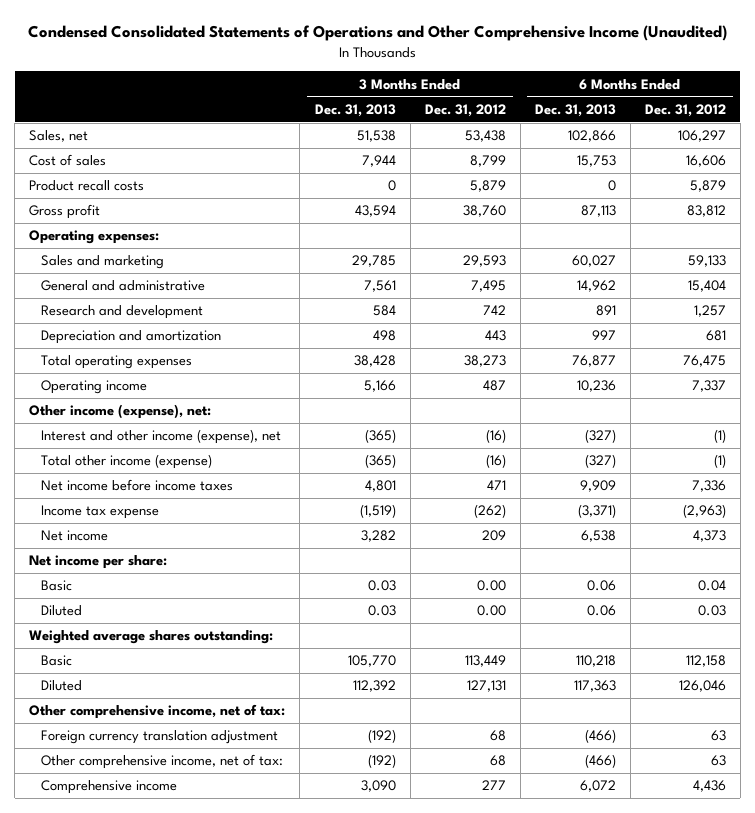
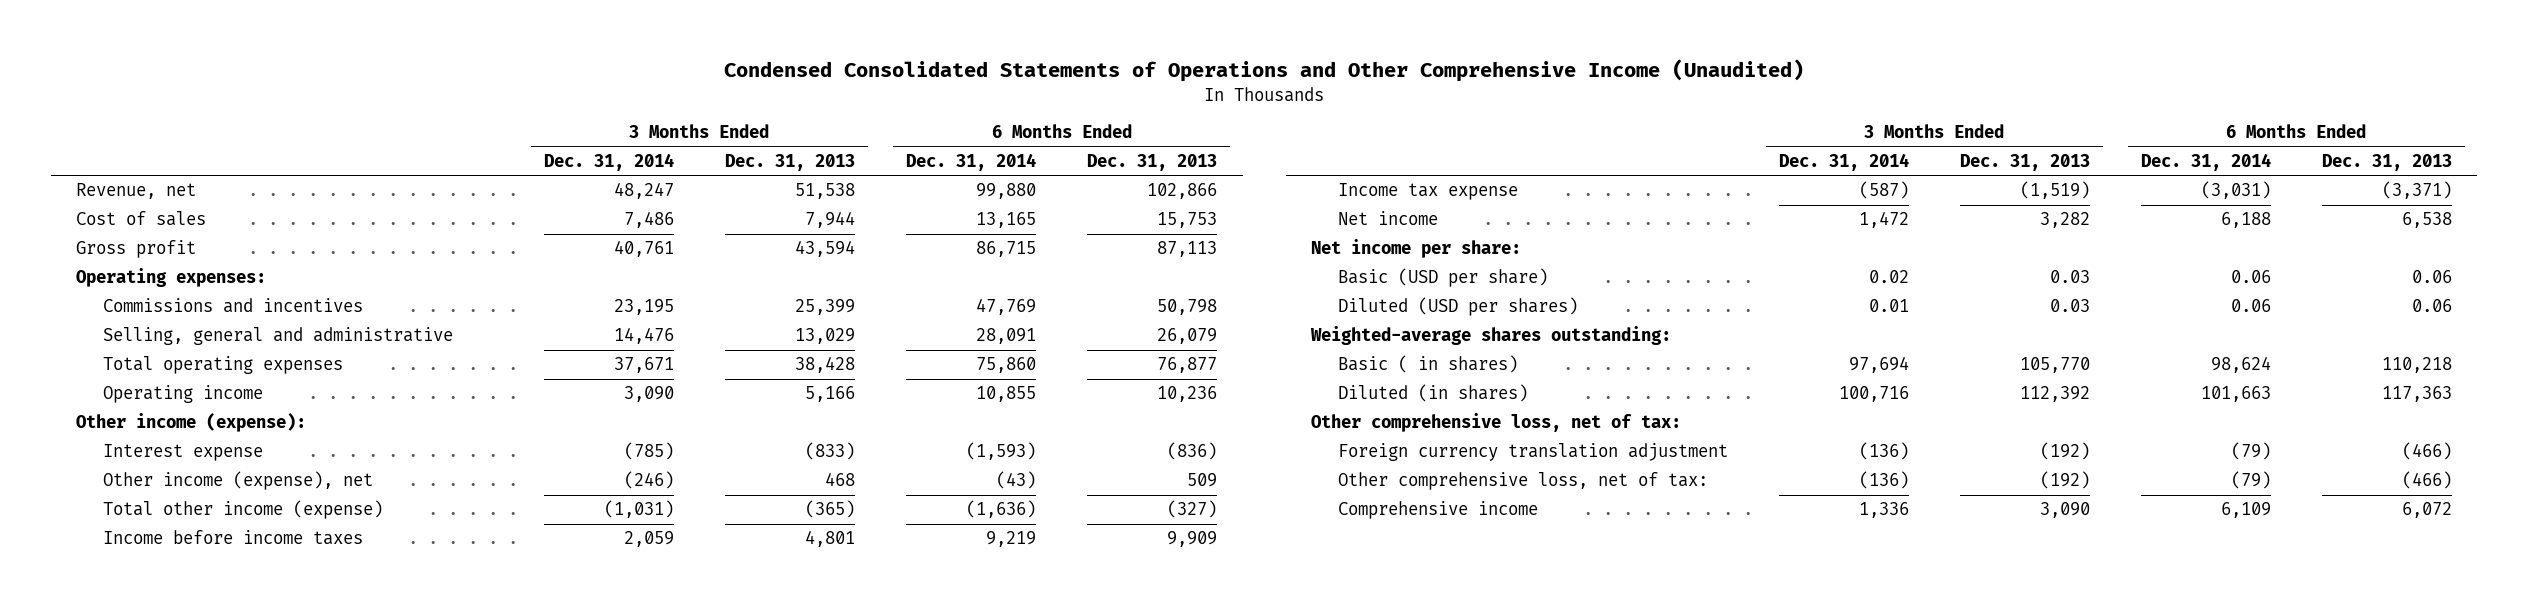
[424,103,506,117] Dec. 31, 2012 -> none
[644,103,726,117] Dec. 31, 2012 -> none
none -> [543,153,674,172] Dec. 31, 2014
none -> [906,153,1037,172] Dec. 31, 2014
[29,130,89,143] Sales, net -> [76,183,197,200] Revenue, net
[29,180,145,192] Product recall costs -> none
[41,255,165,270] Sales and marketing -> none
[41,305,204,320] Research and development -> none
[41,330,222,345] Depreciation and amortization -> none
none -> [102,298,363,314] Commissions and incentives
[41,280,206,292] General and administrative -> [102,327,453,346] Selling, general and administrative
[363,280,396,293] 7,561 -> [795,328,856,345] 13,029
[576,280,616,293] 14,962 -> [1157,328,1218,345] 26,079
[29,404,212,420] Other income (expense), net: -> [76,413,307,433] Other income (expense):
none -> [102,444,263,462] Interest expense
[41,429,282,445] Interest and other income (expense), net -> [102,471,373,491] Other income (expense), net
[364,429,396,444] (365) -> [825,472,856,487] 468
[584,429,616,444] (327) -> [1187,473,1218,488] 509
[41,479,234,492] Net income before income taxes -> [102,530,363,546] Income before income taxes
[41,580,73,592] Basic -> [1337,268,1548,288] Basic (USD per share)
[41,605,83,617] Diluted -> [1337,297,1578,317] Diluted (USD per shares)
[29,630,274,645] Weighted average shares outstanding: -> [1310,326,1672,346] Weighted-average shares outstanding:
[41,655,73,667] Basic -> [1337,355,1518,374] Basic ( in shares)
[41,680,83,692] Diluted -> [1337,384,1528,403] Diluted (in shares)
[29,704,286,720] Other comprehensive income, net of tax: -> [1311,413,1682,433] Other comprehensive loss, net of tax:
[41,754,284,770] Other comprehensive income, net of tax: -> [1337,472,1708,491] Other comprehensive loss, net of tax:

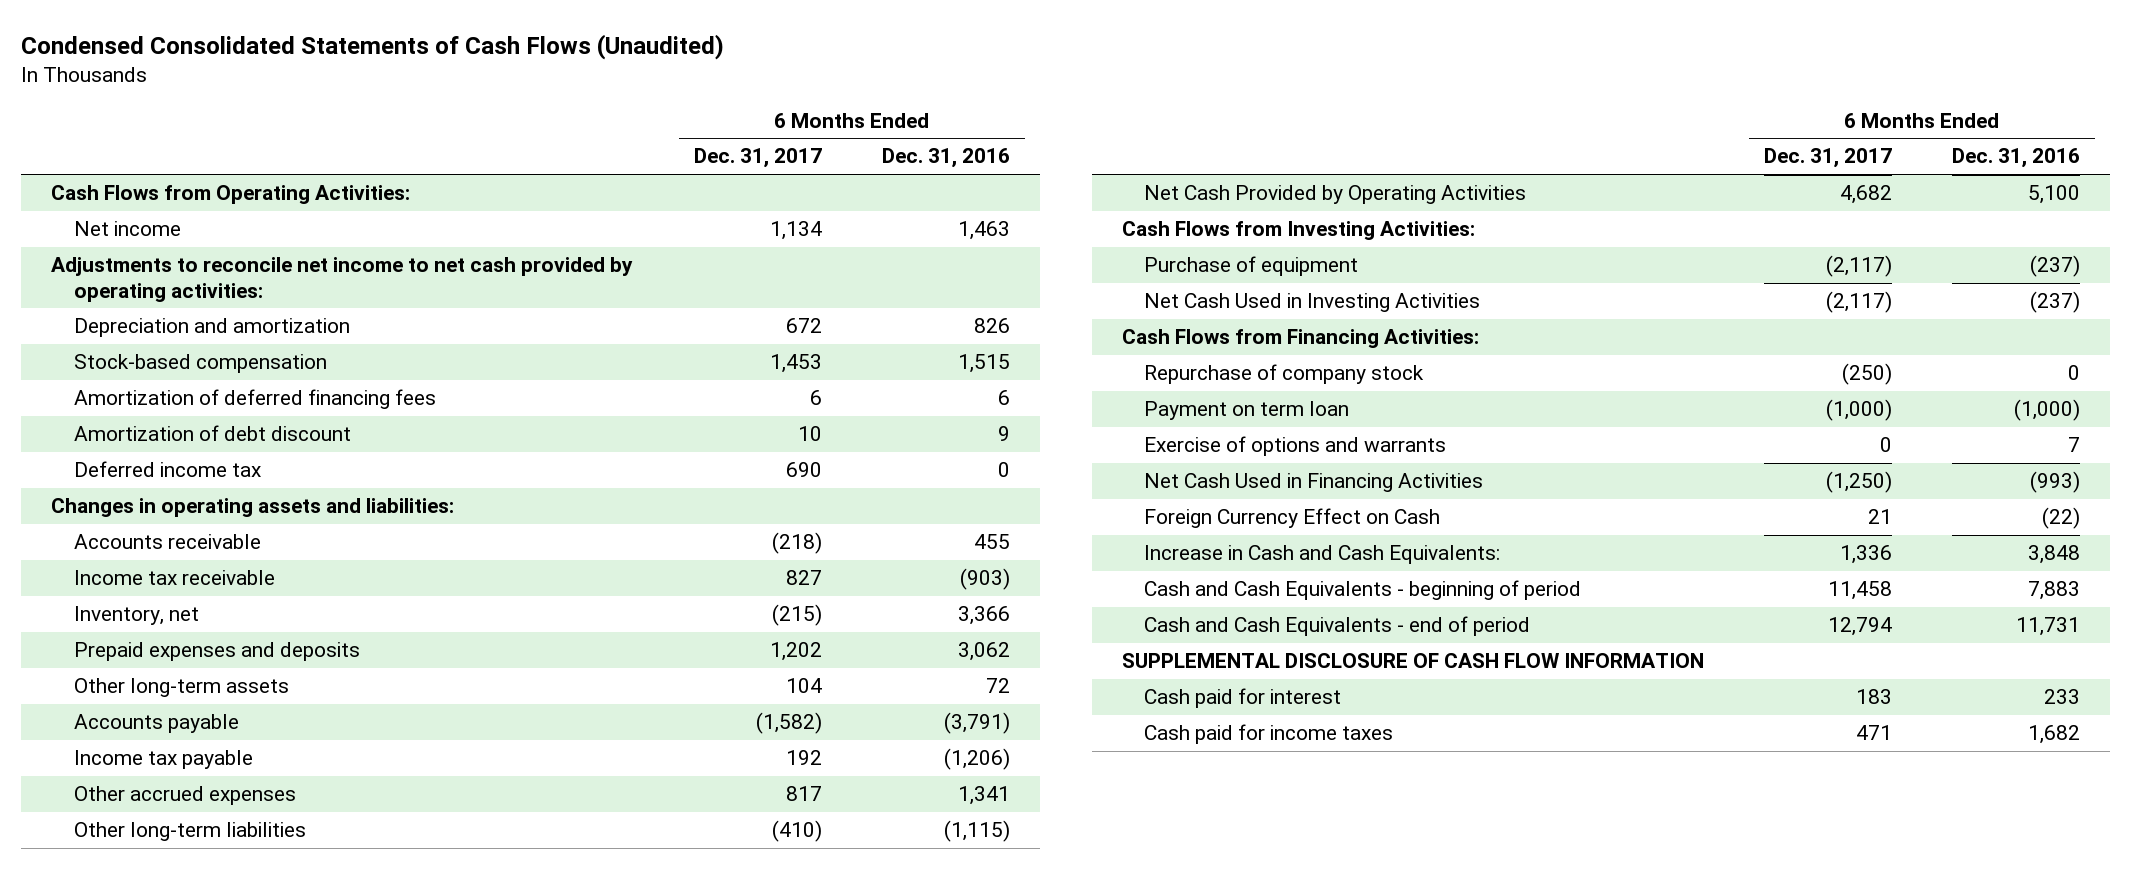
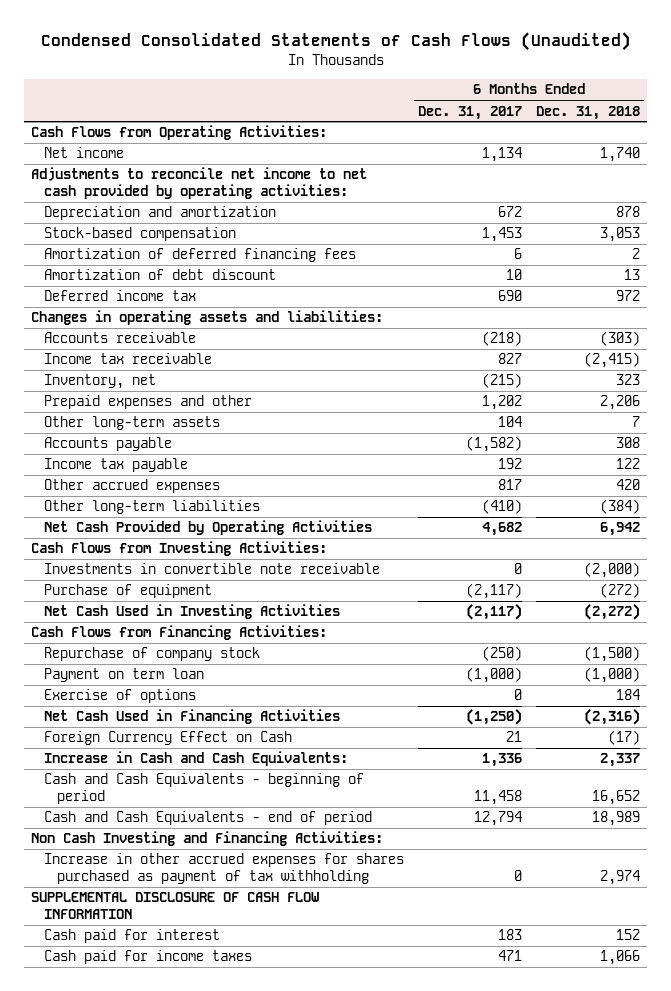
[881,148,1010,169] Dec. 31, 2016 -> none
none -> [536,105,641,120] Dec. 31, 2018
[73,642,360,662] Prepaid expenses and deposits -> [43,395,252,410] Prepaid expenses and other
none -> [43,563,380,575] Investments in convertible note receivable
[1143,436,1446,457] Exercise of options and warrants -> [43,689,196,704] Exercise of options
none -> [30,831,383,847] Non Cash Investing and Financing Activities:
none -> [43,853,404,885] Increase in other accrued expenses for shares purchased as payment of tax withholding

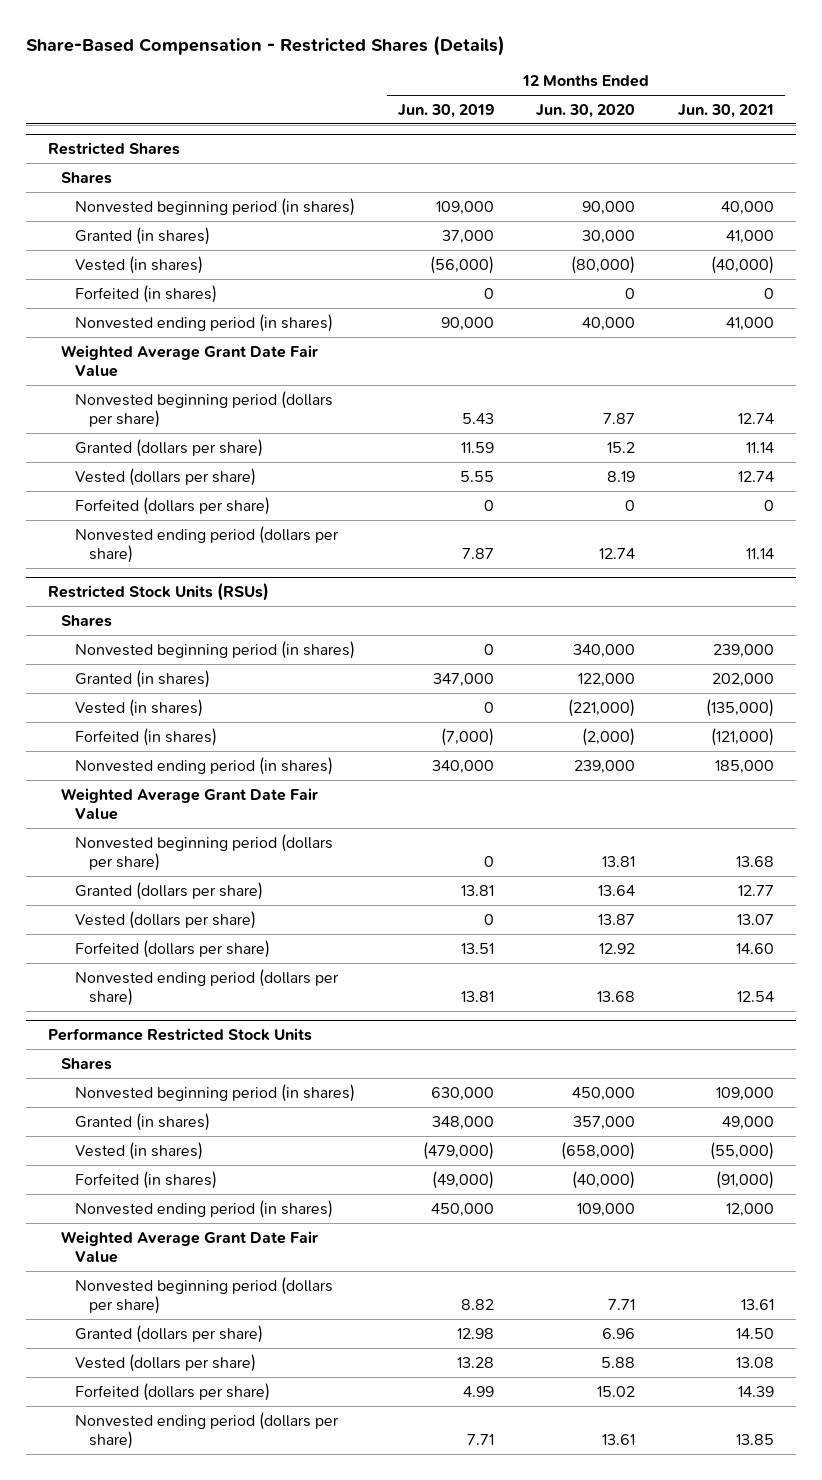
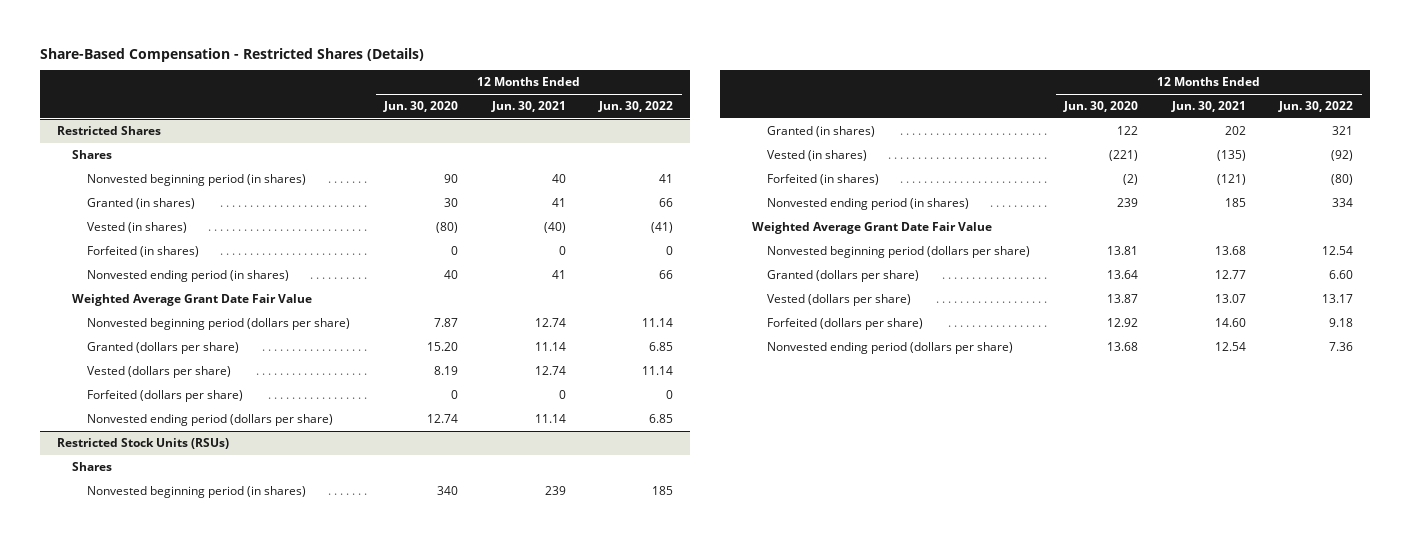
[397,104,494,119] Jun. 30, 2019 -> none
none -> [598,101,674,113] Jun. 30, 2022
[582,200,636,215] 90,000 -> [444,173,459,183] 90
[721,200,775,215] 40,000 -> [551,173,566,183] 40
[582,229,636,244] 30,000 -> [444,197,459,207] 30
[726,229,775,244] 41,000 -> [551,197,566,207] 41
[571,255,636,274] (80,000) -> [436,221,459,233] (80)
[711,255,775,274] (40,000) -> [543,221,566,233] (40)
[582,316,636,331] 40,000 -> [444,269,459,279] 40
[726,316,775,331] 41,000 -> [551,269,566,279] 41
[607,441,636,453] 15.2 -> [427,341,459,351] 15.20
[573,643,636,658] 340,000 -> [437,485,459,495] 340
[713,643,775,658] 239,000 -> [544,485,566,495] 239
[578,672,636,687] 122,000 -> [1116,125,1138,135] 122
[712,672,775,687] 202,000 -> [1224,125,1246,135] 202
[568,698,636,717] (221,000) -> [1108,149,1138,161] (221)
[706,698,775,717] (135,000) -> [1216,149,1246,161] (135)
[582,727,636,746] (2,000) -> [1122,173,1138,185] (2)
[711,727,775,746] (121,000) -> [1216,173,1246,185] (121)
[574,759,636,774] 239,000 -> [1116,197,1138,207] 239
[715,759,775,774] 185,000 -> [1224,197,1246,207] 185
[47,1028,312,1042] Performance Restricted Stock Units -> none
[61,1057,113,1070] Shares -> none
[74,1083,355,1102] Nonvested beginning period (in shares) -> none
[74,1112,210,1131] Granted (in shares) -> none
[74,1141,203,1160] Vested (in shares) -> none
[74,1170,217,1189] Forfeited (in shares) -> none
[74,1199,333,1218] Nonvested ending period (in shares) -> none
[61,1230,319,1263] Weighted Average Grant Date Fair Value -> none
[74,1276,333,1314] Nonvested beginning period (dollars per share) -> none
[74,1324,263,1343] Granted (dollars per share) -> none
[74,1353,256,1372] Vested (dollars per share) -> none
[74,1382,270,1401] Forfeited (dollars per share) -> none
[74,1411,339,1449] Nonvested ending period (dollars per share) -> none

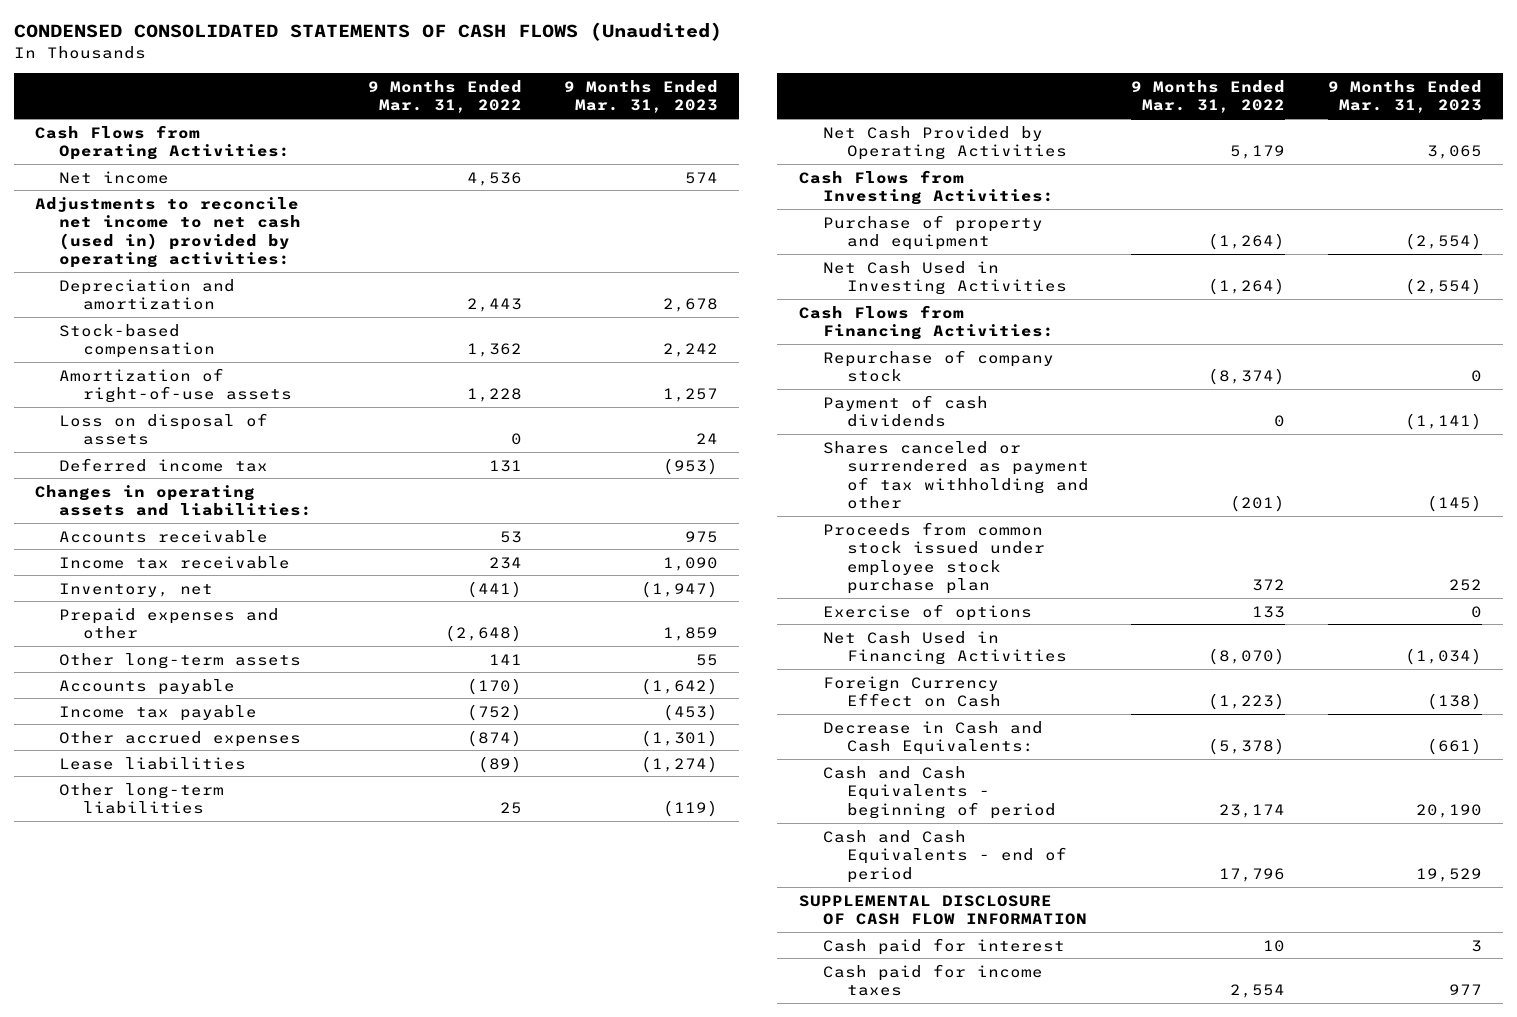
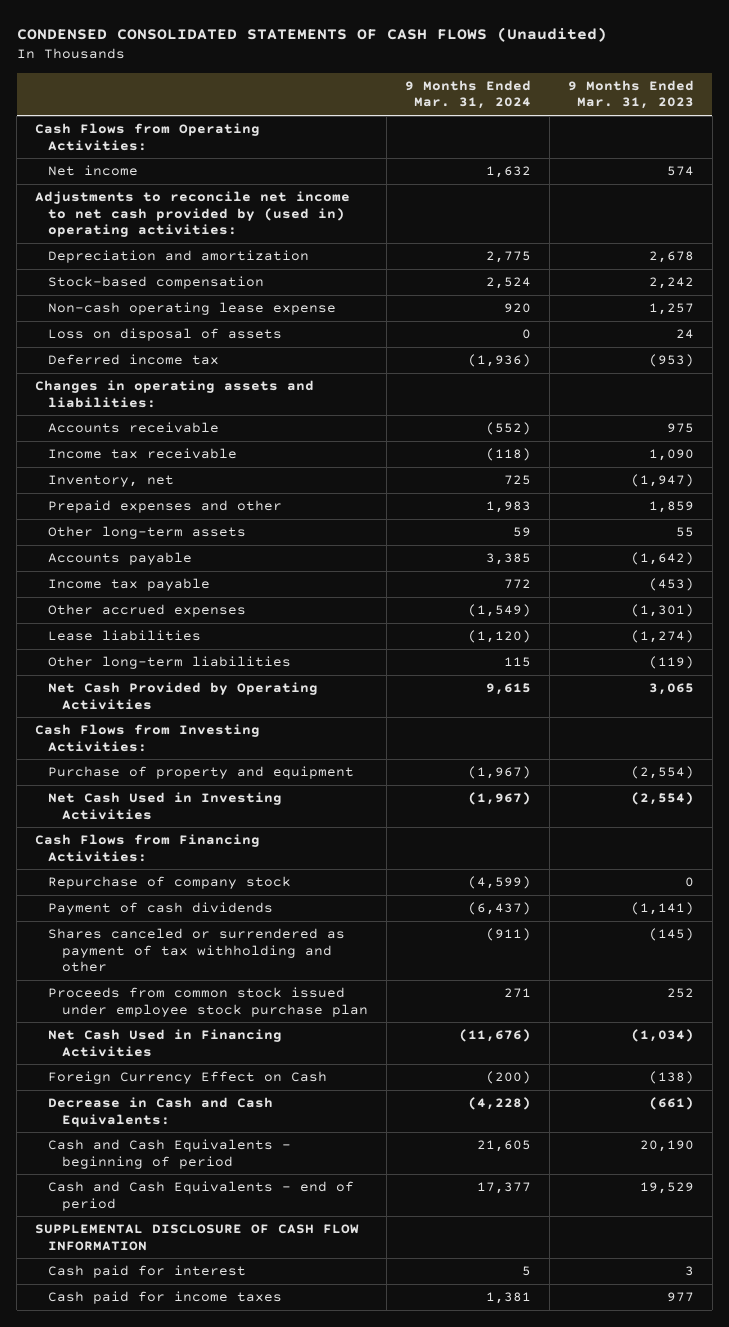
[367,79,522,114] 9 Months Ended Mar. 31, 2022 -> none
none -> [404,79,531,110] 9 Months Ended Mar. 31, 2024
[34,196,302,269] Adjustments to reconcile net income to net cash (used in) provided by operating activities: -> [35,191,351,238] Adjustments to reconcile net income to net cash provided by (used in) operating activities:
[59,367,293,404] Amortization of right-of-use assets -> [48,302,337,316] Non-cash operating lease expense
[822,603,1032,621] Exercise of options -> none

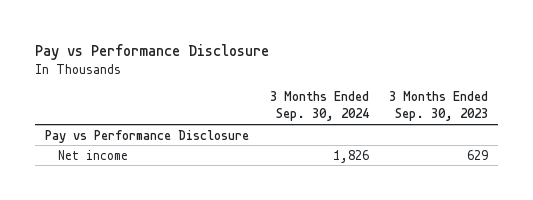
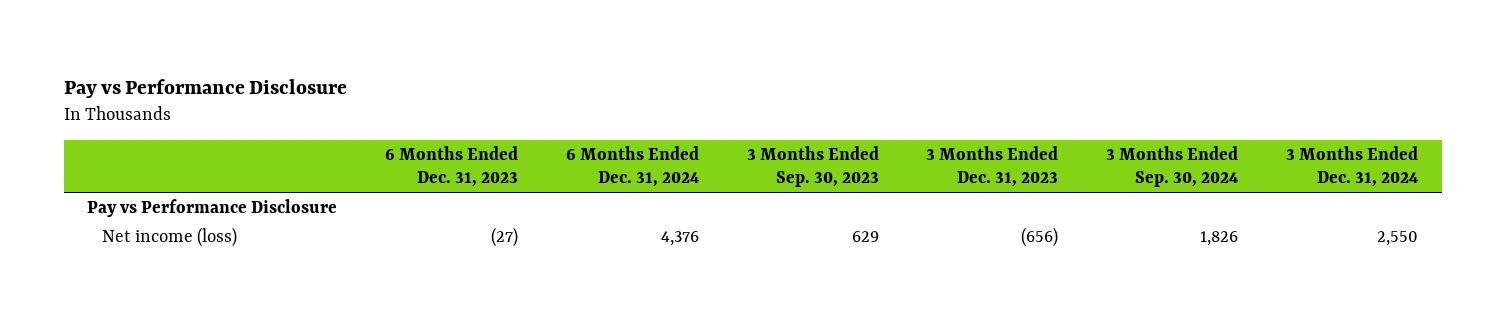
none -> [385,146,519,188] 6 Months Ended Dec. 31, 2023
none -> [565,146,699,188] 6 Months Ended Dec. 31, 2024
none -> [926,146,1059,188] 3 Months Ended Dec. 31, 2023
none -> [1286,146,1419,188] 3 Months Ended Dec. 31, 2024
[57,149,128,160] Net income -> [102,226,238,247] Net income (loss)

